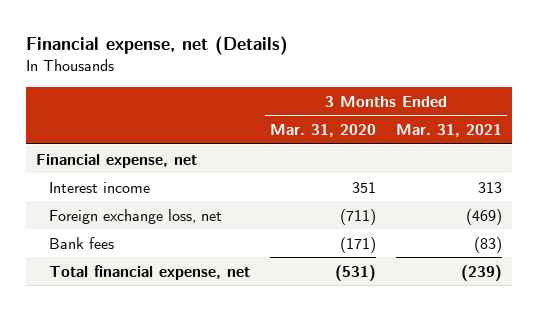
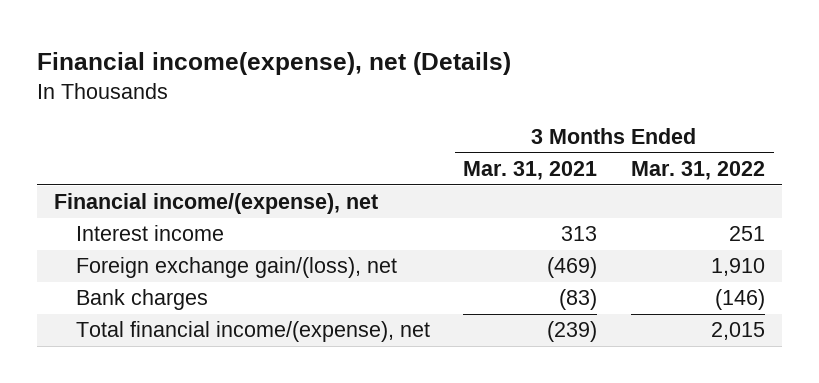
[25,36,288,56] Financial expense, net (Details) -> [37,52,512,76] Financial income(expense), net (Details)
[270,124,377,138] Mar. 31, 2020 -> none
none -> [631,160,766,180] Mar. 31, 2022
[35,153,197,168] Financial expense, net -> [54,193,379,215] Financial income/(expense), net
[49,208,223,224] Foreign exchange loss, net -> [75,257,397,279] Foreign exchange gain/(loss), net
[49,236,115,249] Bank fees -> [75,289,208,311] Bank charges
[49,264,251,280] Total financial expense, net -> [75,321,430,343] Total financial income/(expense), net

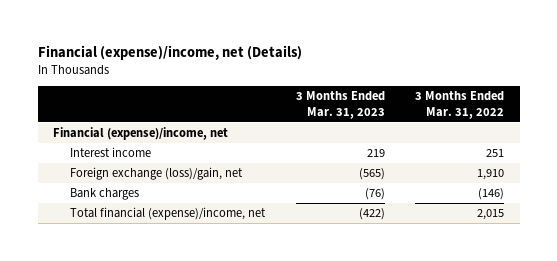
[37,52,512,76] Financial income(expense), net (Details) -> [37,44,302,60] Financial (expense)/income, net (Details)
[463,160,598,180] Mar. 31, 2021 -> none
none -> [295,91,385,119] 3 Months Ended Mar. 31, 2023
[54,193,379,215] Financial income/(expense), net -> [52,127,228,141] Financial (expense)/income, net
[75,257,397,279] Foreign exchange gain/(loss), net -> [69,167,243,181] Foreign exchange (loss)/gain, net
[75,321,430,343] Total financial income/(expense), net -> [69,207,266,221] Total financial (expense)/income, net

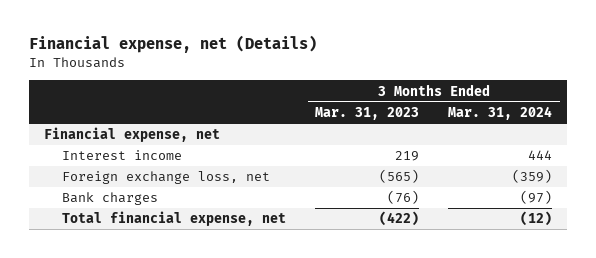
[37,44,302,60] Financial (expense)/income, net (Details) -> [28,35,317,54] Financial expense, net (Details)
[415,91,505,119] 3 Months Ended Mar. 31, 2022 -> none
none -> [448,106,553,121] Mar. 31, 2024
[52,127,228,141] Financial (expense)/income, net -> [43,127,220,143] Financial expense, net
[69,167,243,181] Foreign exchange (loss)/gain, net -> [61,171,270,185] Foreign exchange loss, net
[69,207,266,221] Total financial (expense)/income, net -> [61,211,286,227] Total financial expense, net

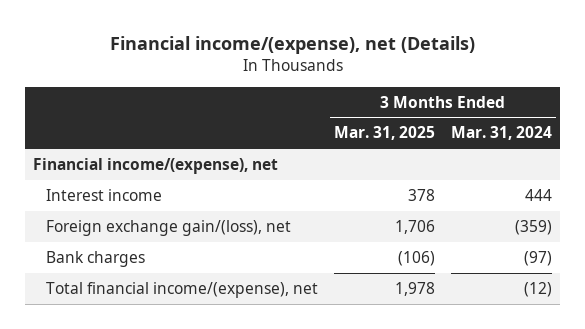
[28,35,317,54] Financial expense, net (Details) -> [109,35,475,54] Financial income/(expense), net (Details)
[314,107,419,121] Mar. 31, 2023 -> none
none -> [333,126,435,141] Mar. 31, 2025
[43,127,220,143] Financial expense, net -> [33,158,279,175] Financial income/(expense), net
[61,171,270,185] Foreign exchange loss, net -> [46,220,292,237] Foreign exchange gain/(loss), net
[61,211,286,227] Total financial expense, net -> [46,282,319,299] Total financial income/(expense), net

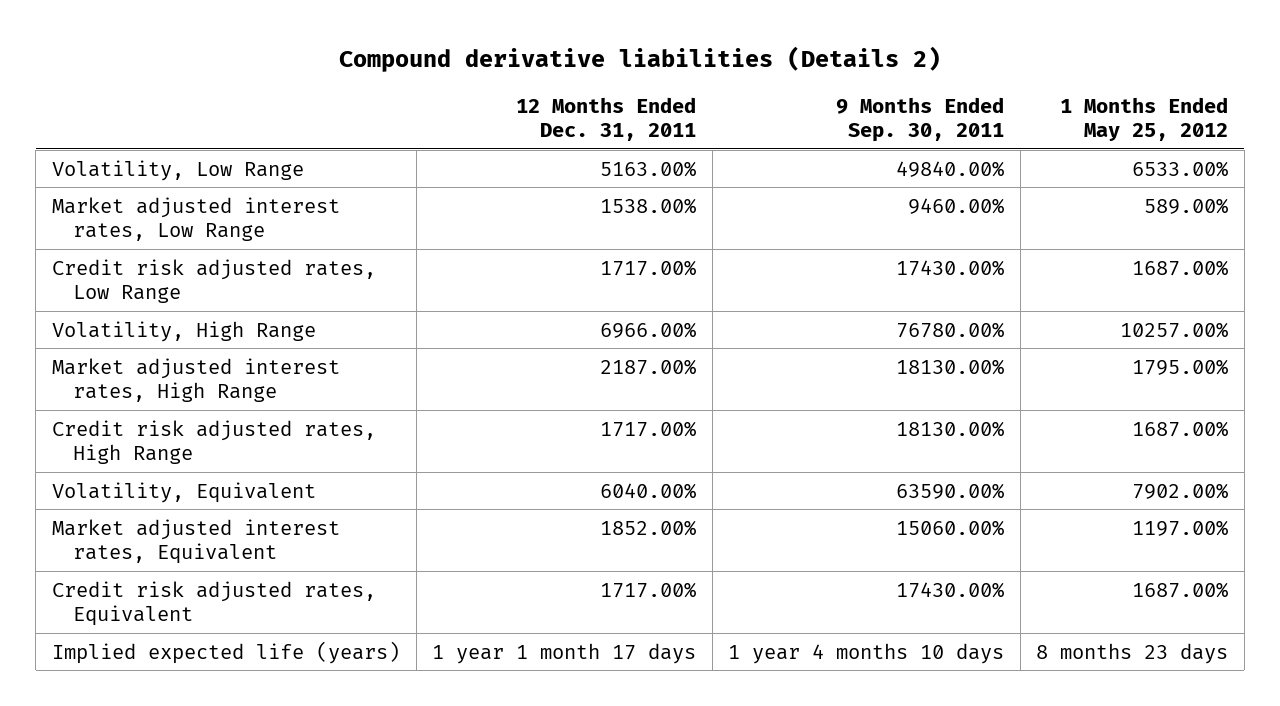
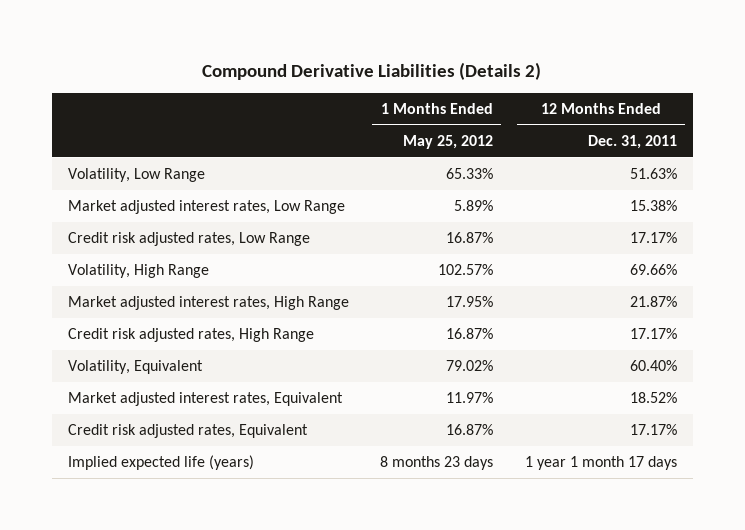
[339,46,942,73] Compound derivative liabilities (Details 2) -> [202,61,542,80] Compound Derivative Liabilities (Details 2)
[836,96,1005,143] 9 Months Ended Sep. 30, 2011 -> none
[600,160,697,177] 5163.00% -> [629,168,677,180] 51.63%
[1132,160,1229,177] 6533.00% -> [446,168,494,180] 65.33%
[600,197,697,214] 1538.00% -> [629,200,677,212] 15.38%
[1144,197,1229,214] 589.00% -> [454,200,494,212] 5.89%
[600,259,697,276] 1717.00% -> [629,232,677,244] 17.17%
[1132,259,1229,276] 1687.00% -> [446,232,494,244] 16.87%
[600,321,697,338] 6966.00% -> [629,264,677,276] 69.66%
[1120,321,1229,338] 10257.00% -> [438,264,494,276] 102.57%
[600,358,697,375] 2187.00% -> [629,296,677,308] 21.87%
[1132,358,1229,375] 1795.00% -> [446,296,494,308] 17.95%
[600,420,697,437] 1717.00% -> [629,328,677,340] 17.17%
[1132,420,1229,437] 1687.00% -> [446,328,494,340] 16.87%
[600,482,697,499] 6040.00% -> [629,360,677,372] 60.40%
[1132,482,1229,499] 7902.00% -> [446,360,494,372] 79.02%
[600,519,697,536] 1852.00% -> [629,392,677,404] 18.52%
[1132,519,1229,536] 1197.00% -> [446,392,494,404] 11.97%
[600,581,697,598] 1717.00% -> [629,424,677,436] 17.17%
[1132,581,1229,598] 1687.00% -> [446,424,494,436] 16.87%

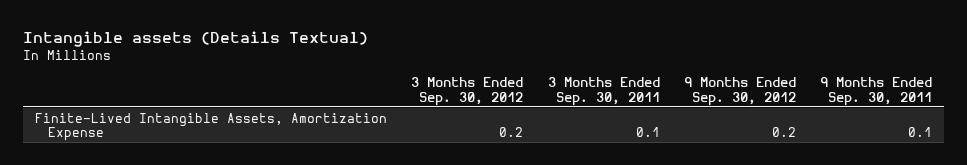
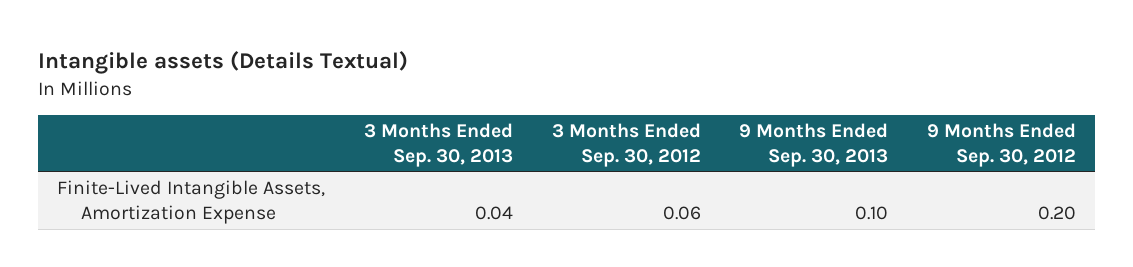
[547,77,660,106] 3 Months Ended Sep. 30, 2011 -> none
[820,77,933,106] 9 Months Ended Sep. 30, 2011 -> none
none -> [363,123,513,167] 3 Months Ended Sep. 30, 2013
none -> [739,123,889,167] 9 Months Ended Sep. 30, 2013
[499,127,524,138] 0.2 -> [662,205,701,220] 0.06
[771,127,796,138] 0.2 -> [1037,205,1076,220] 0.20

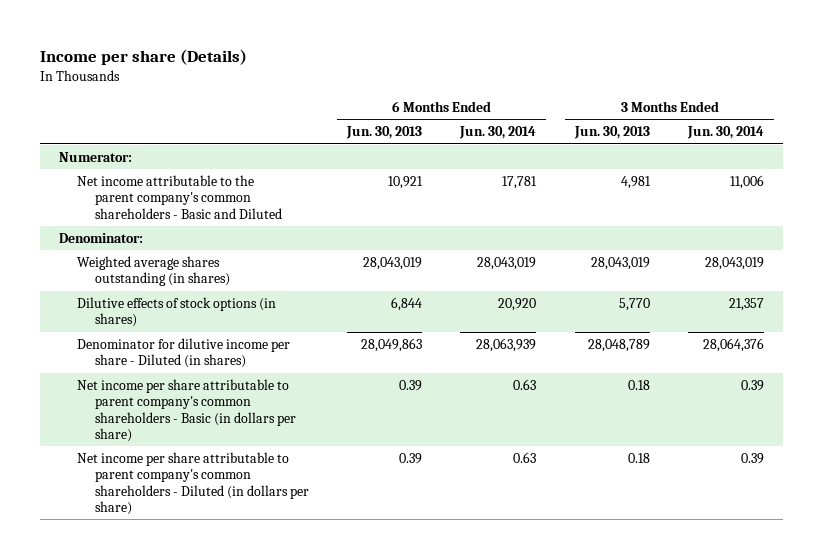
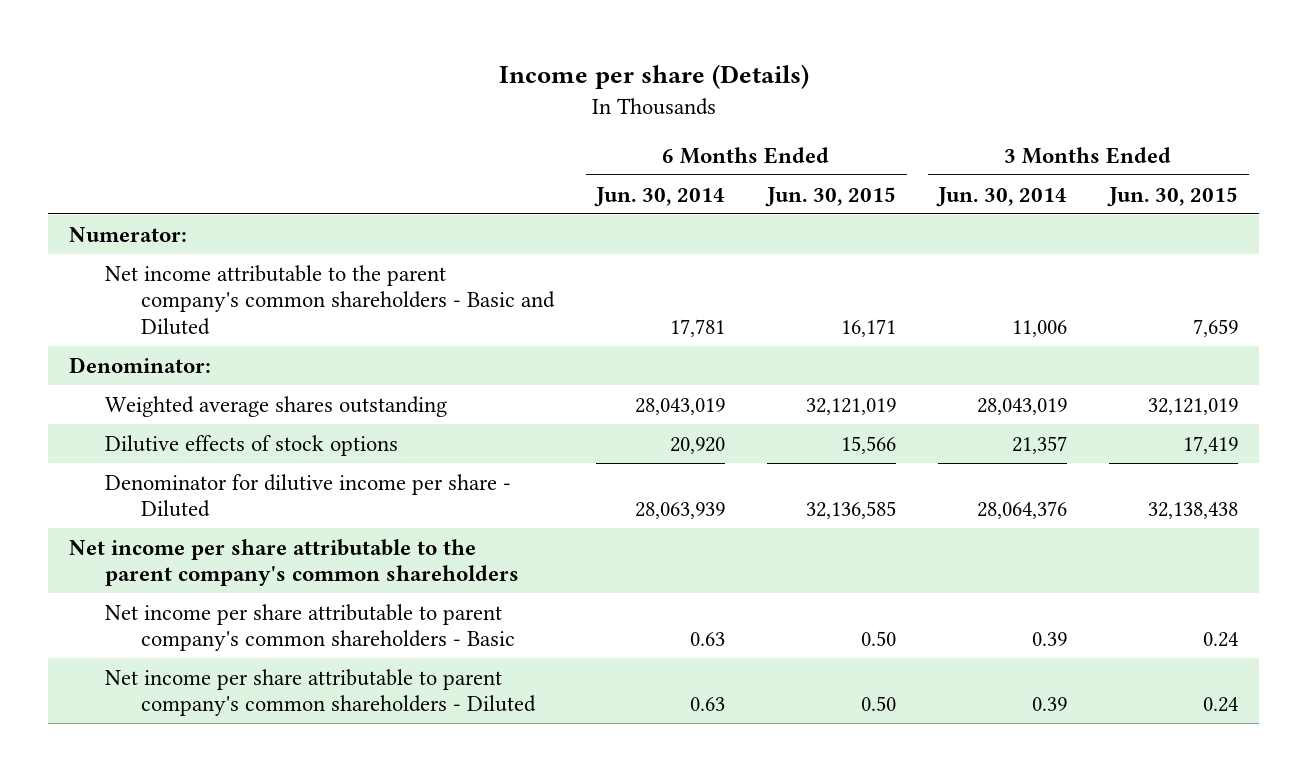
[346,126,423,140] Jun. 30, 2013 -> none
[573,126,650,140] Jun. 30, 2013 -> none
none -> [765,186,897,207] Jun. 30, 2015
none -> [1107,186,1239,207] Jun. 30, 2015
[76,255,230,287] Weighted average shares outstanding (in shares) -> [105,395,448,417] Weighted average shares outstanding
[76,296,276,328] Dilutive effects of stock options (in shares) -> [105,434,399,456] Dilutive effects of stock options
[76,337,290,369] Denominator for dilutive income per share - Diluted (in shares) -> [105,473,512,518] Denominator for dilutive income per share - Diluted
none -> [69,538,520,587] Net income per share attributable to the parent company's common shareholders
[76,378,296,443] Net income per share attributable to parent company's common shareholders - Basic (in dollars per share) -> [105,603,516,652] Net income per share attributable to parent company's common shareholders - Basic
[76,451,309,516] Net income per share attributable to parent company's common shareholders - Diluted (in dollars per share) -> [105,668,537,717] Net income per share attributable to parent company's common shareholders - Diluted

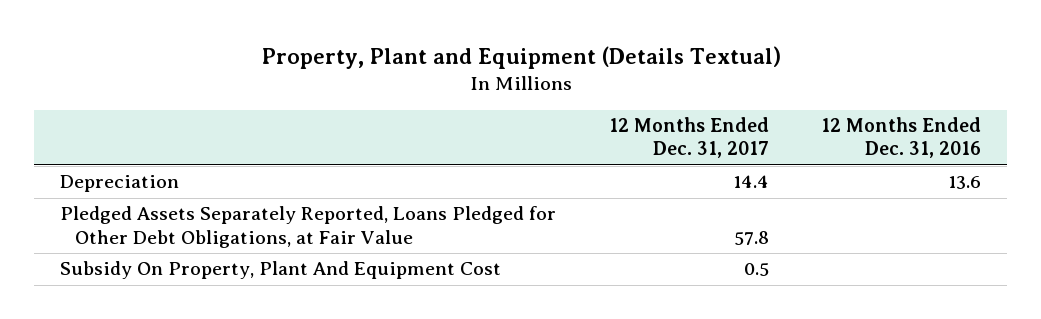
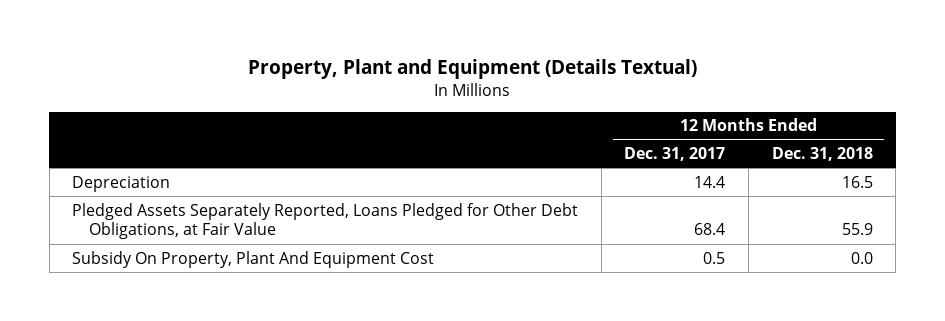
[820,117,981,159] 12 Months Ended Dec. 31, 2016 -> none
none -> [771,147,873,162] Dec. 31, 2018
[733,230,769,245] 57.8 -> [694,223,726,236] 68.4

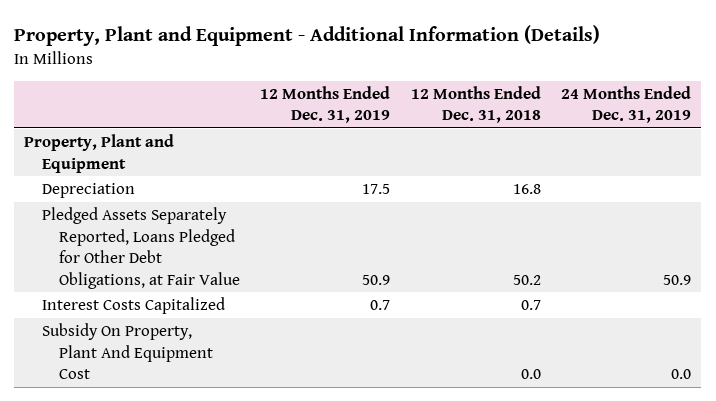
[248,59,698,80] Property, Plant and Equipment (Details Textual) -> [14,24,601,46] Property, Plant and Equipment - Additional Information (Details)
[624,147,726,162] Dec. 31, 2017 -> none
none -> [260,85,391,124] 12 Months Ended Dec. 31, 2019
none -> [561,85,692,124] 24 Months Ended Dec. 31, 2019
none -> [24,134,175,173] Property, Plant and Equipment
[841,175,873,188] 16.5 -> [512,184,541,195] 16.8
[841,223,873,236] 55.9 -> [512,274,541,285] 50.2
none -> [41,297,225,315] Interest Costs Capitalized

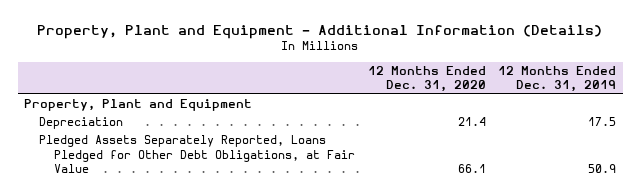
[410,85,541,124] 12 Months Ended Dec. 31, 2018 -> none
[561,85,692,124] 24 Months Ended Dec. 31, 2019 -> none
none -> [367,65,486,93] 12 Months Ended Dec. 31, 2020
[41,297,225,315] Interest Costs Capitalized -> none
[41,323,214,380] Subsidy On Property, Plant And Equipment Cost -> none

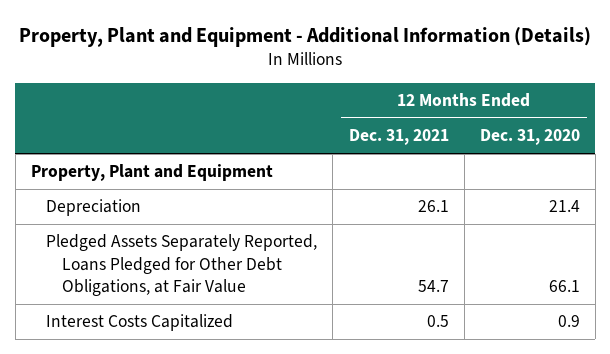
[498,65,617,93] 12 Months Ended Dec. 31, 2019 -> none
none -> [348,129,449,146] Dec. 31, 2021
none -> [46,314,234,332] Interest Costs Capitalized

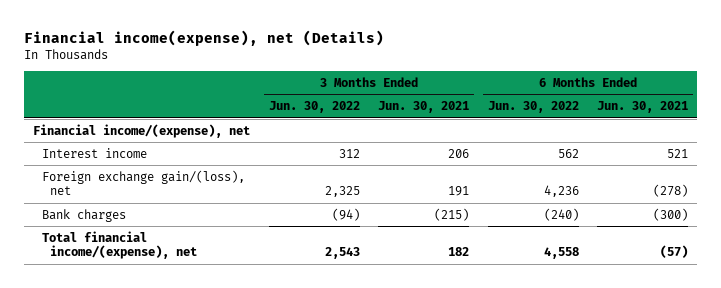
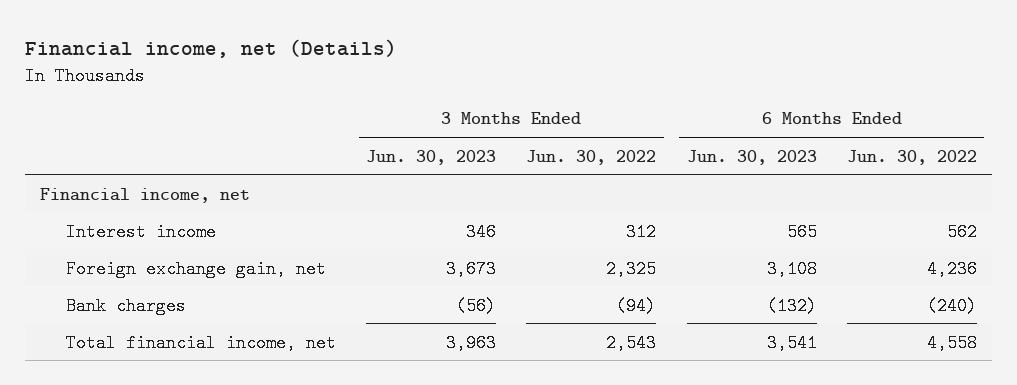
[24,29,385,46] Financial income(expense), net (Details) -> [24,38,397,58] Financial income, net (Details)
[378,101,470,114] Jun. 30, 2021 -> none
[597,101,689,114] Jun. 30, 2021 -> none
none -> [366,149,497,165] Jun. 30, 2023
none -> [686,149,817,165] Jun. 30, 2023
[33,123,251,138] Financial income/(expense), net -> [39,187,250,203] Financial income, net
[41,169,245,196] Foreign exchange gain/(loss), net -> [66,259,327,278] Foreign exchange gain, net
[41,230,198,260] Total financial income/(expense), net -> [66,333,337,352] Total financial income, net

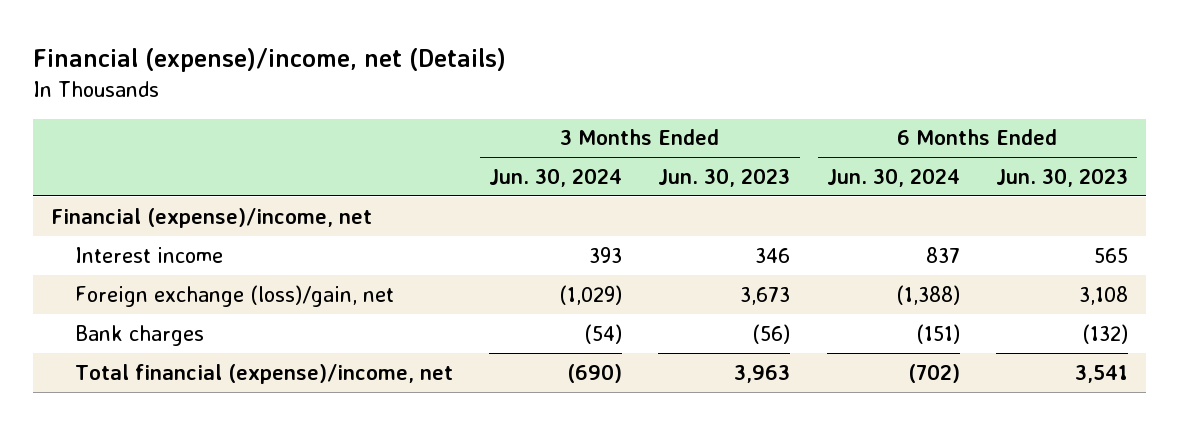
[24,38,397,58] Financial income, net (Details) -> [33,48,507,73] Financial (expense)/income, net (Details)
[526,149,657,165] Jun. 30, 2022 -> none
[846,149,977,165] Jun. 30, 2022 -> none
none -> [489,167,623,187] Jun. 30, 2024
none -> [826,167,960,187] Jun. 30, 2024
[39,187,250,203] Financial income, net -> [51,207,373,228] Financial (expense)/income, net
[66,259,327,278] Foreign exchange gain, net -> [75,284,395,307] Foreign exchange (loss)/gain, net
[66,333,337,352] Total financial income, net -> [75,363,454,384] Total financial (expense)/income, net

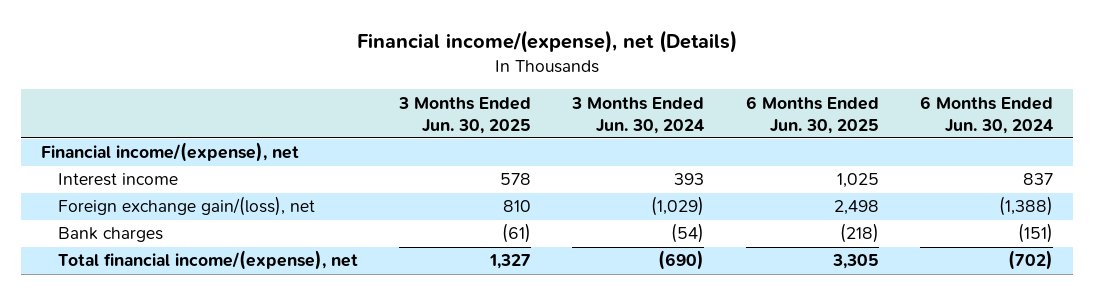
[33,48,507,73] Financial (expense)/income, net (Details) -> [356,29,737,53] Financial income/(expense), net (Details)
[658,167,791,187] Jun. 30, 2023 -> none
[995,167,1128,187] Jun. 30, 2023 -> none
none -> [398,96,532,134] 3 Months Ended Jun. 30, 2025
none -> [745,95,879,134] 6 Months Ended Jun. 30, 2025
[51,207,373,228] Financial (expense)/income, net -> [41,142,300,163] Financial income/(expense), net
[75,284,395,307] Foreign exchange (loss)/gain, net -> [58,196,316,217] Foreign exchange gain/(loss), net
[75,363,454,384] Total financial (expense)/income, net -> [58,250,359,271] Total financial income/(expense), net

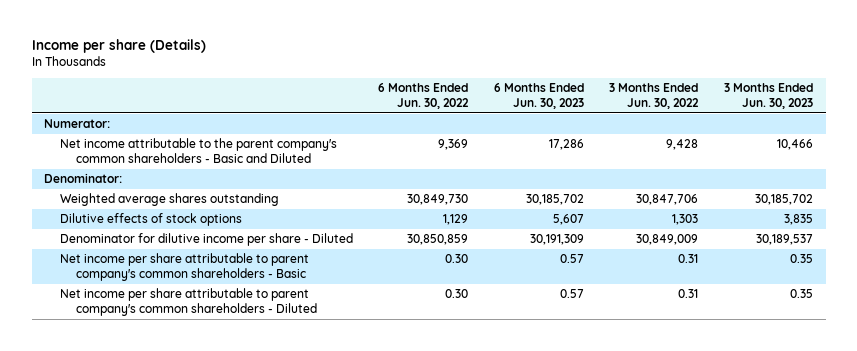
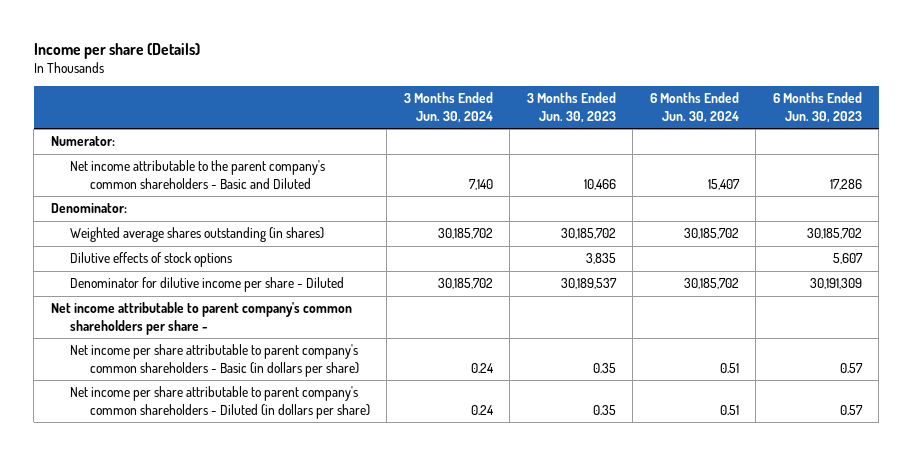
[378,83,470,109] 6 Months Ended Jun. 30, 2022 -> none
[609,83,700,109] 3 Months Ended Jun. 30, 2022 -> none
none -> [403,92,493,123] 3 Months Ended Jun. 30, 2024
none -> [649,92,739,123] 6 Months Ended Jun. 30, 2024
[59,193,279,207] Weighted average shares outstanding -> [70,227,325,243] Weighted average shares outstanding (in shares)
none -> [50,302,352,335] Net income attributable to parent company's common shareholders per share -
[59,253,309,281] Net income per share attributable to parent company's common shareholders - Basic -> [70,344,359,377] Net income per share attributable to parent company's common shareholders - Basic (in dollars per share)
[59,288,317,316] Net income per share attributable to parent company's common shareholders - Diluted -> [70,386,370,419] Net income per share attributable to parent company's common shareholders - Diluted (in dollars per share)

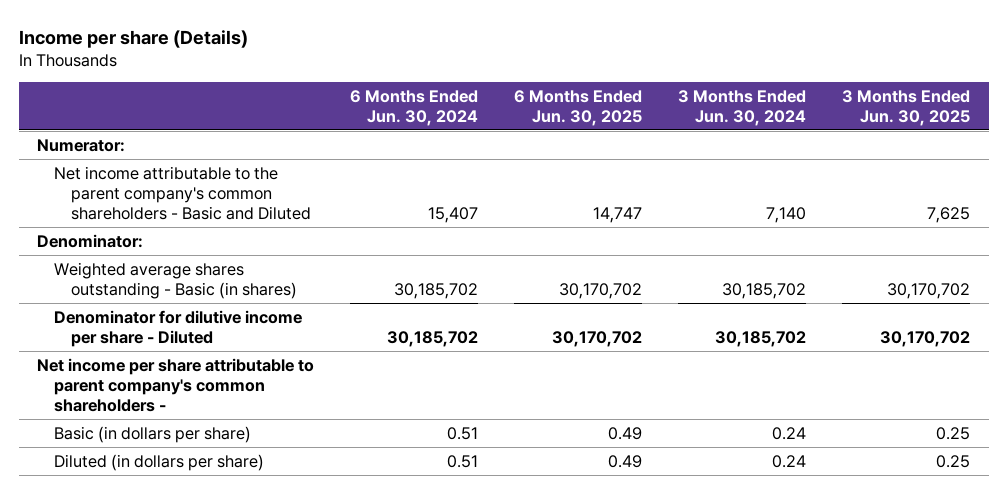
[526,92,616,123] 3 Months Ended Jun. 30, 2023 -> none
[772,92,862,123] 6 Months Ended Jun. 30, 2023 -> none
none -> [514,89,643,126] 6 Months Ended Jun. 30, 2025
none -> [842,89,971,126] 3 Months Ended Jun. 30, 2025
[70,252,233,268] Dilutive effects of stock options -> none
[70,227,325,243] Weighted average shares outstanding (in shares) -> [53,261,297,299] Weighted average shares outstanding - Basic (in shares)
[50,302,352,335] Net income attributable to parent company's common shareholders per share - -> [36,357,314,412] Net income per share attributable to parent company's common shareholders -
[70,344,359,377] Net income per share attributable to parent company's common shareholders - Basic (in dollars per share) -> [53,425,251,443] Basic (in dollars per share)
[70,386,370,419] Net income per share attributable to parent company's common shareholders - Diluted (in dollars per share) -> [53,453,264,471] Diluted (in dollars per share)

